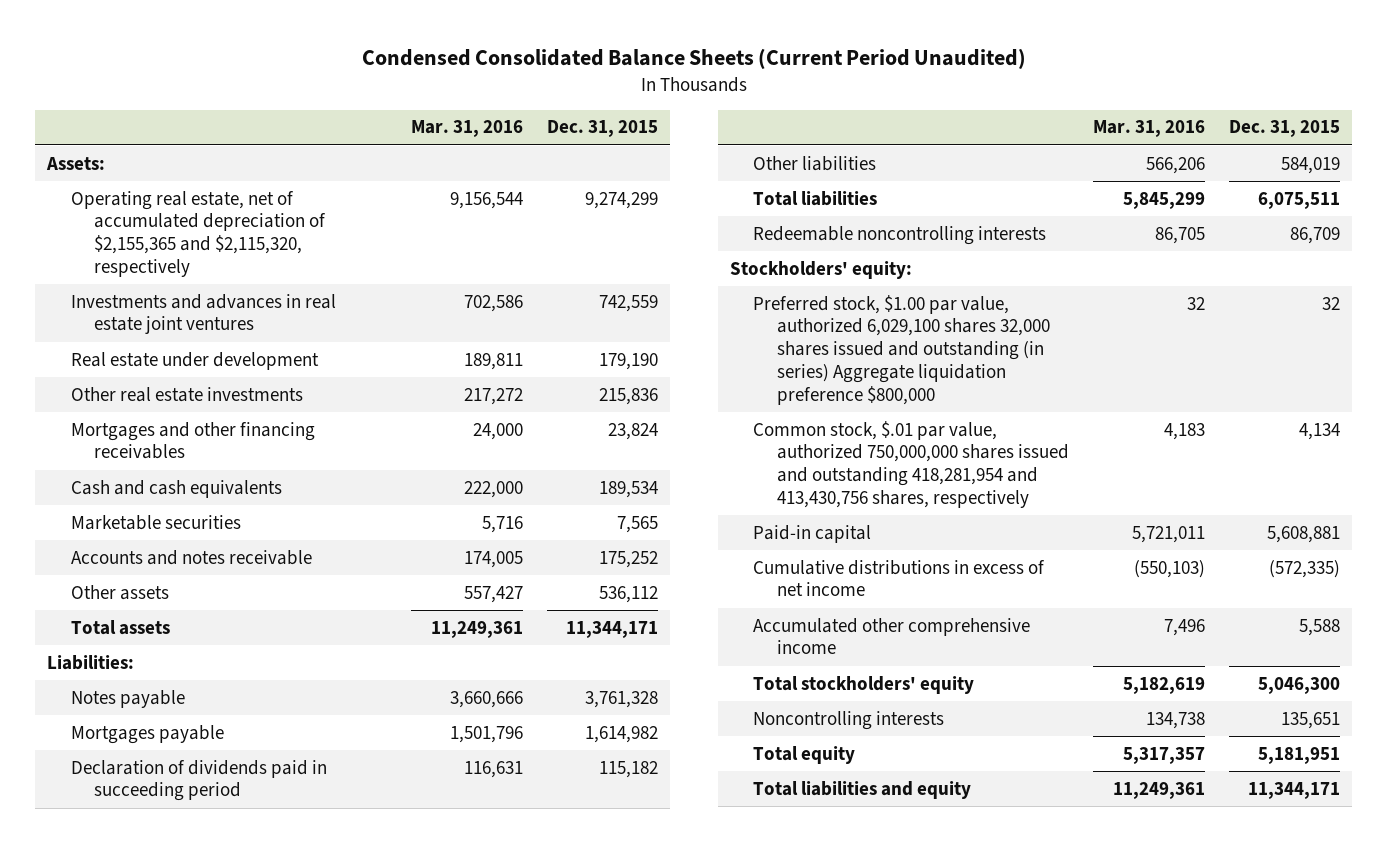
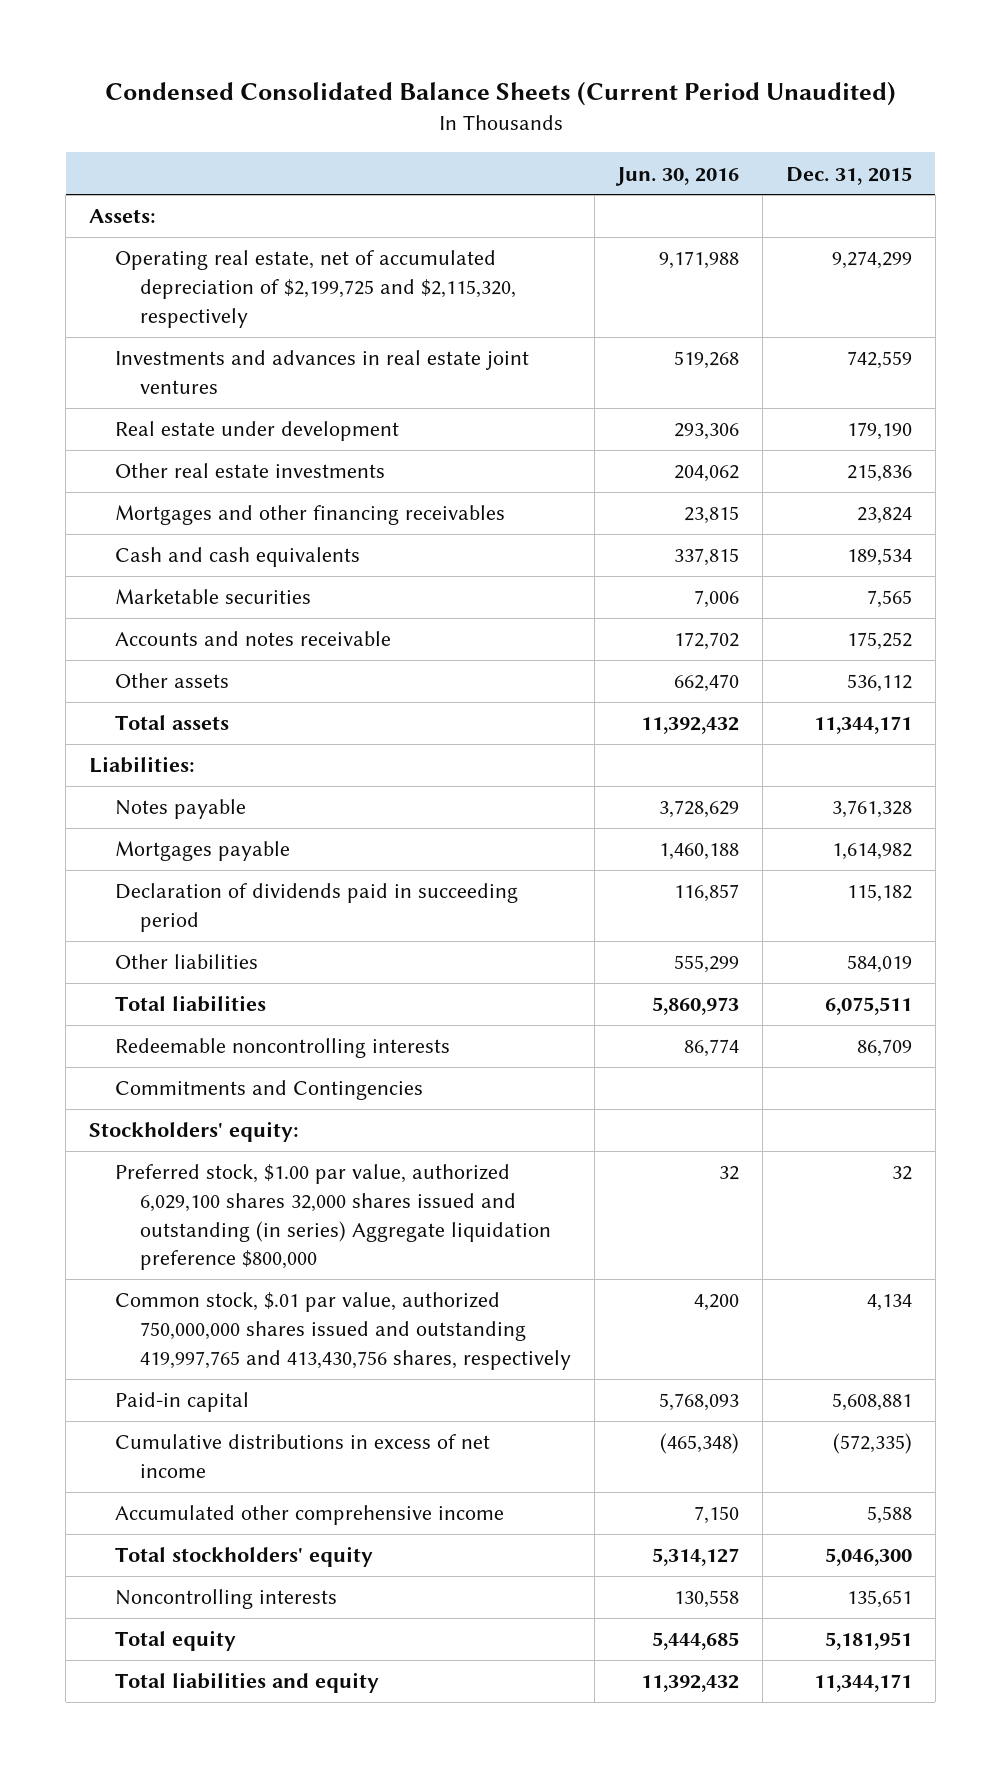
[410,120,523,138] Mar. 31, 2016 -> none
none -> [615,166,740,186] Jun. 30, 2016
[70,190,327,277] Operating real estate, net of accumulated depreciation of $2,155,365 and $2,115,320, respectively -> [114,250,517,328] Operating real estate, net of accumulated depreciation of $2,199,725 and $2,115,320, respectively
none -> [114,1080,423,1101] Commitments and Contingencies
[753,420,1069,508] Common stock, $.01 par value, authorized 750,000,000 shares issued and outstanding 418,281,954 and 413,430,756 shares, respectively -> [114,1292,572,1370] Common stock, $.01 par value, authorized 750,000,000 shares issued and outstanding 419,997,765 and 413,430,756 shares, respectively

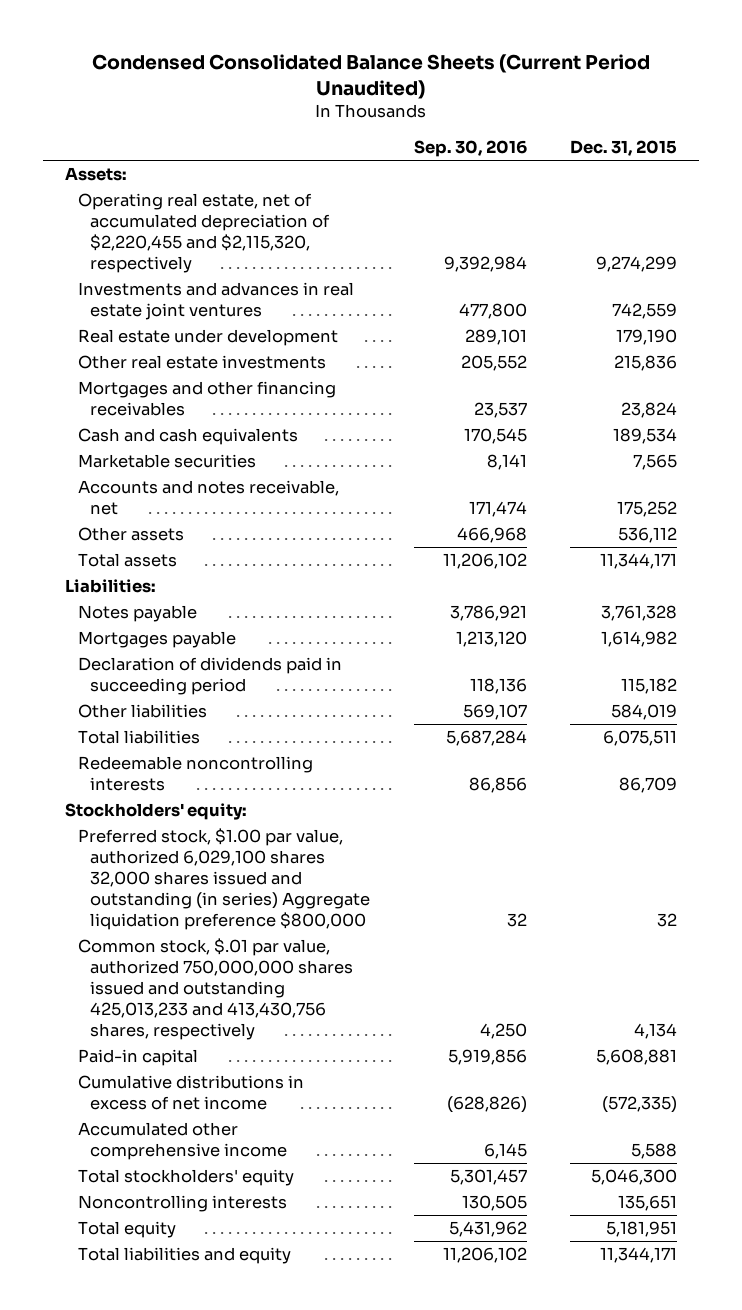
[615,166,740,186] Jun. 30, 2016 -> none
none -> [413,140,527,158] Sep. 30, 2016
[114,250,517,328] Operating real estate, net of accumulated depreciation of $2,199,725 and $2,115,320, respectively -> [77,193,331,274] Operating real estate, net of accumulated depreciation of $2,220,455 and $2,115,320, respectively
[114,631,391,647] Accounts and notes receivable -> [77,480,339,516] Accounts and notes receivable, net
[114,1080,423,1101] Commitments and Contingencies -> none
[114,1292,572,1370] Common stock, $.01 par value, authorized 750,000,000 shares issued and outstanding 419,997,765 and 413,430,756 shares, respectively -> [77,938,354,1041] Common stock, $.01 par value, authorized 750,000,000 shares issued and outstanding 425,013,233 and 413,430,756 shares, respectively

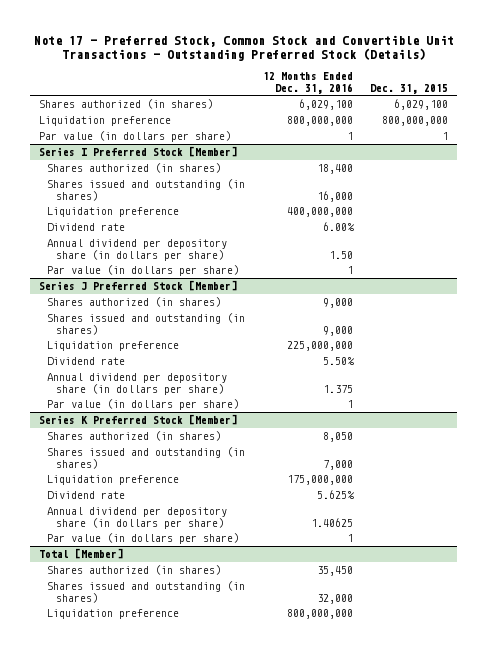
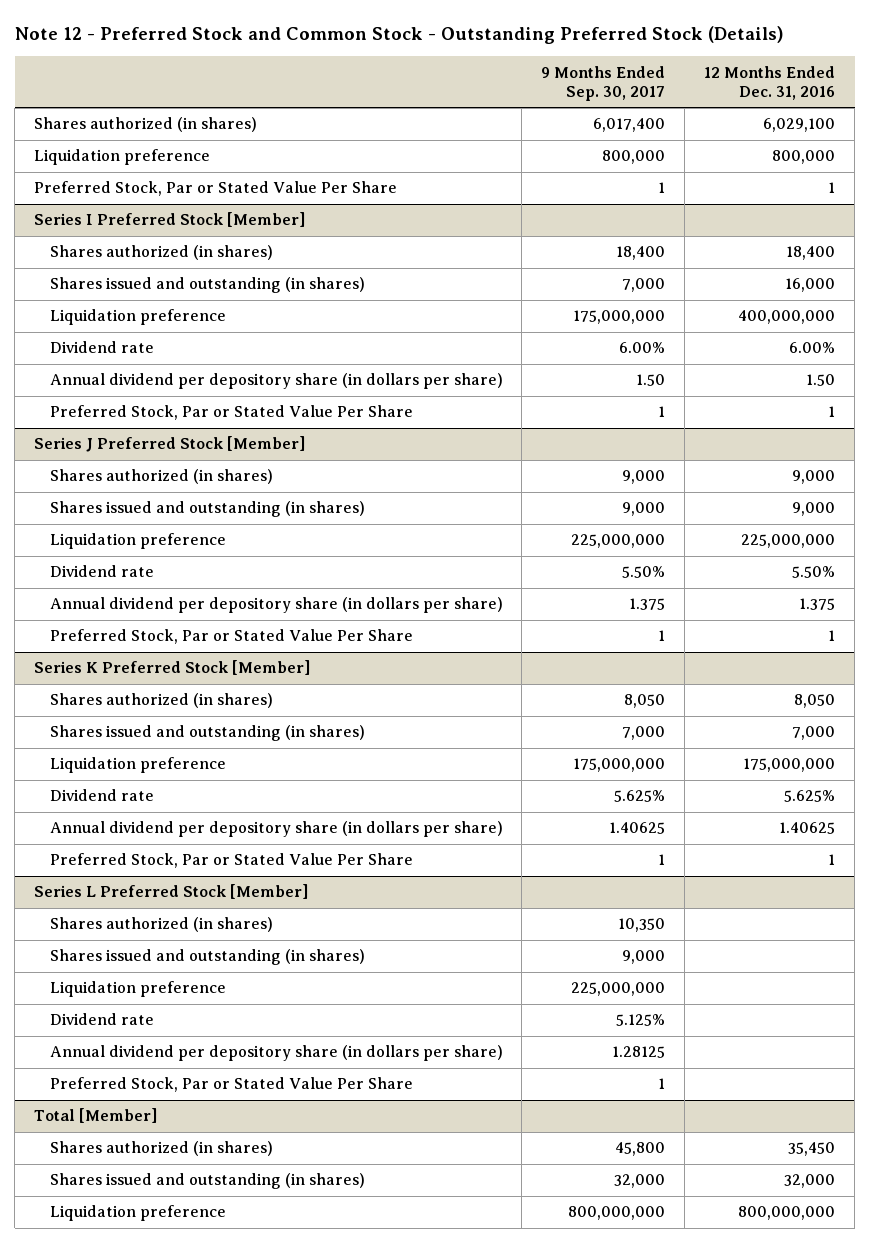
[33,34,454,61] Note 17 - Preferred Stock, Common Stock and Convertible Unit Transactions - Outstanding Preferred Stock (Details) -> [14,25,784,44] Note 12 - Preferred Stock and Common Stock - Outstanding Preferred Stock (Details)
[370,83,449,94] Dec. 31, 2015 -> none
none -> [541,65,666,101] 9 Months Ended Sep. 30, 2017
[286,116,353,127] 800,000,000 -> [772,150,836,165] 800,000
[39,131,232,143] Par value (in dollars per share) -> [33,181,397,197] Preferred Stock, Par or Stated Value Per Share
[47,265,240,277] Par value (in dollars per share) -> [49,405,413,421] Preferred Stock, Par or Stated Value Per Share
[47,399,240,411] Par value (in dollars per share) -> [49,629,413,645] Preferred Stock, Par or Stated Value Per Share
[47,533,240,545] Par value (in dollars per share) -> [49,853,413,869] Preferred Stock, Par or Stated Value Per Share
none -> [33,884,308,900] Series L Preferred Stock [Member]
none -> [49,917,273,933] Shares authorized (in shares)
none -> [49,949,365,966] Shares issued and outstanding (in shares)
none -> [49,981,226,998] Liquidation preference
none -> [49,1013,154,1026] Dividend rate
none -> [49,1045,503,1062] Annual dividend per depository share (in dollars per share)
none -> [49,1077,413,1093] Preferred Stock, Par or Stated Value Per Share

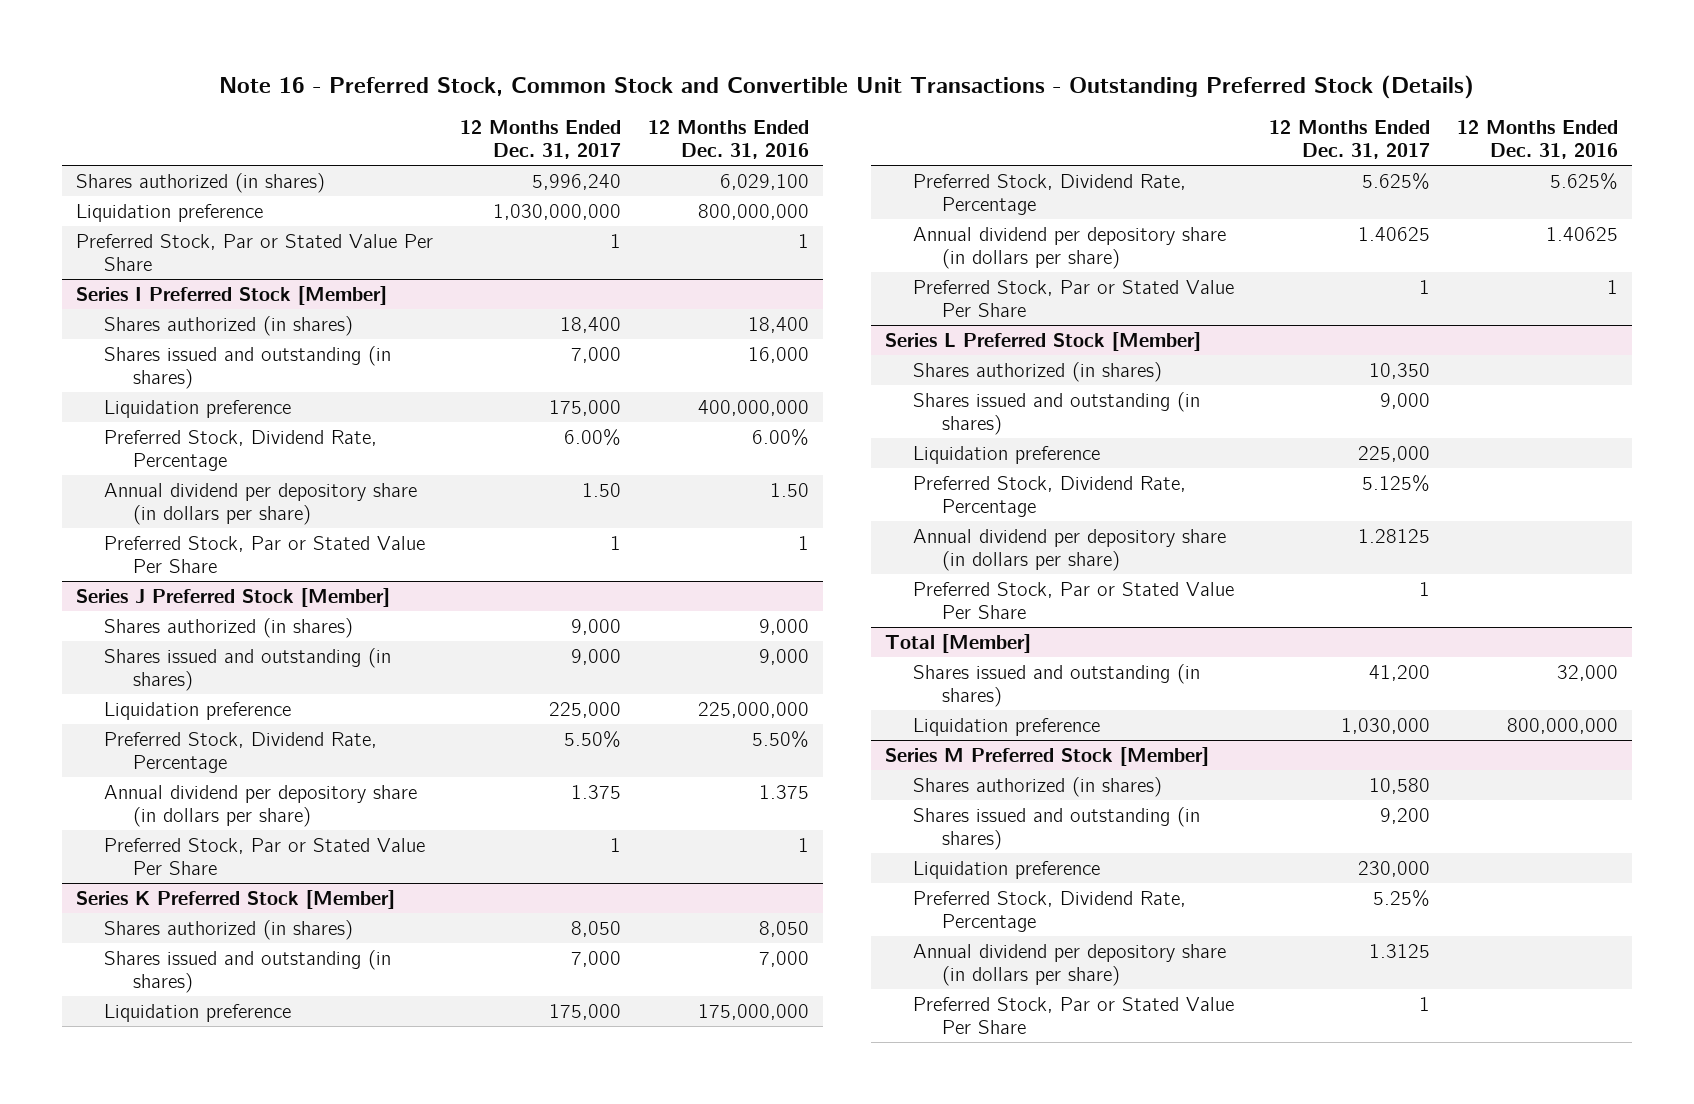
[14,25,784,44] Note 12 - Preferred Stock and Common Stock - Outstanding Preferred Stock (Details) -> [218,74,1474,99] Note 16 - Preferred Stock, Common Stock and Convertible Unit Transactions - Outstanding Preferred Stock (Details)
[541,65,666,101] 9 Months Ended Sep. 30, 2017 -> none
none -> [459,119,621,160] 12 Months Ended Dec. 31, 2017
[772,150,836,165] 800,000 -> [697,203,809,220] 800,000,000
[49,341,154,354] Dividend rate -> [104,429,378,472] Preferred Stock, Dividend Rate, Percentage
[49,565,154,578] Dividend rate -> [104,731,378,774] Preferred Stock, Dividend Rate, Percentage
[49,789,154,802] Dividend rate -> [913,173,1187,216] Preferred Stock, Dividend Rate, Percentage
[49,1013,154,1026] Dividend rate -> [913,475,1187,518] Preferred Stock, Dividend Rate, Percentage
[49,1141,273,1157] Shares authorized (in shares) -> none
none -> [884,746,1209,766] Series M Preferred Stock [Member]
none -> [913,776,1163,797] Shares authorized (in shares)
none -> [913,806,1201,851] Shares issued and outstanding (in shares)
none -> [913,860,1101,879] Liquidation preference
none -> [913,890,1187,933] Preferred Stock, Dividend Rate, Percentage
none -> [913,943,1227,987] Annual dividend per depository share (in dollars per share)
none -> [913,996,1235,1035] Preferred Stock, Par or Stated Value Per Share

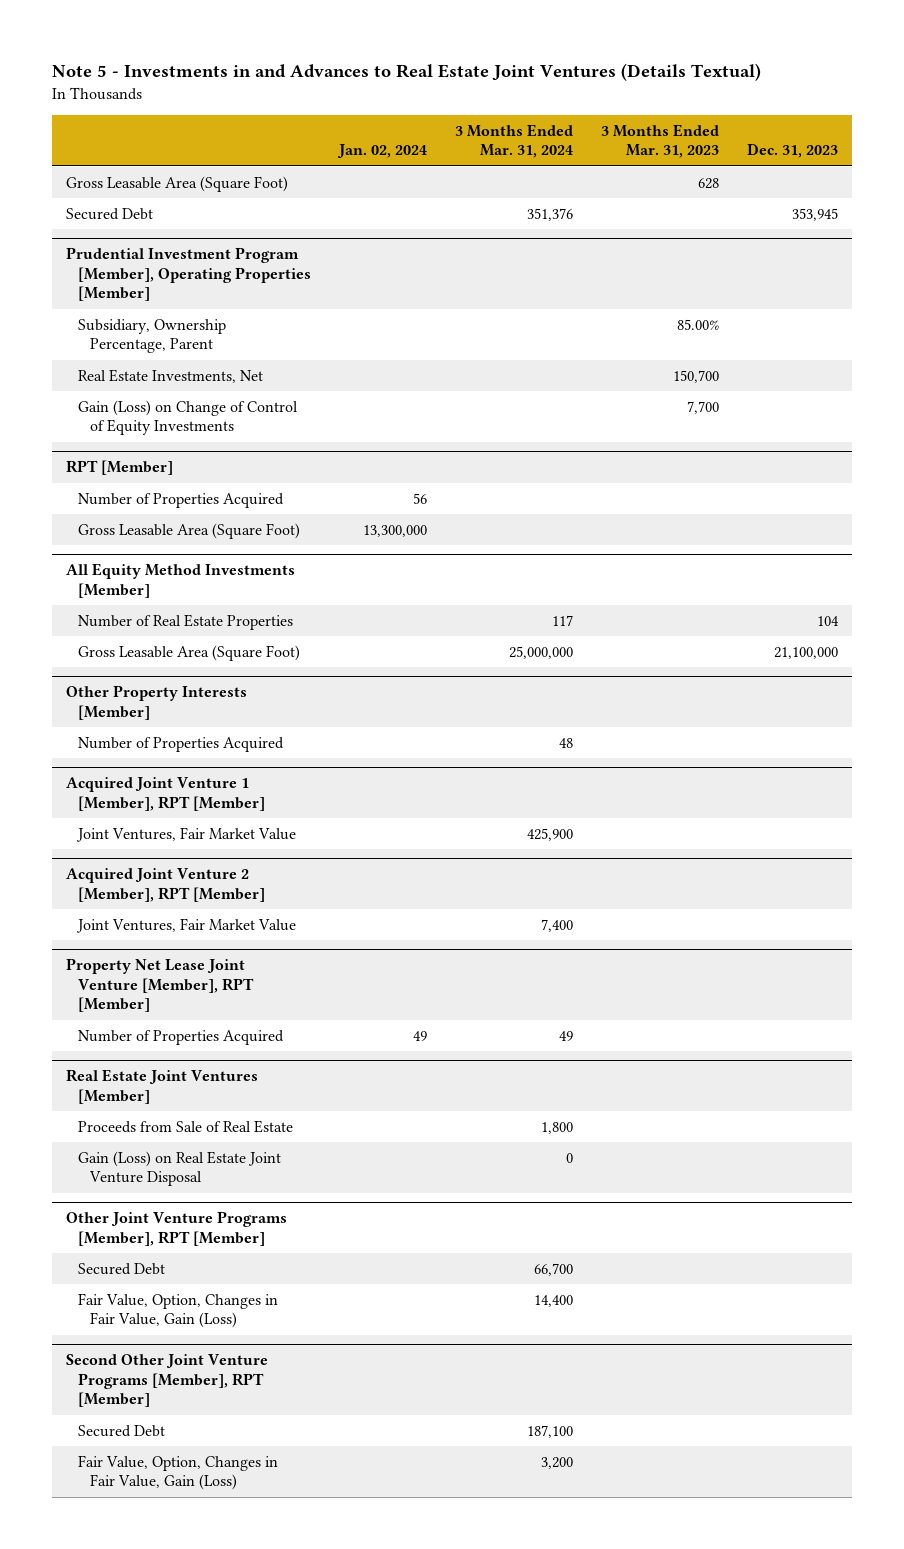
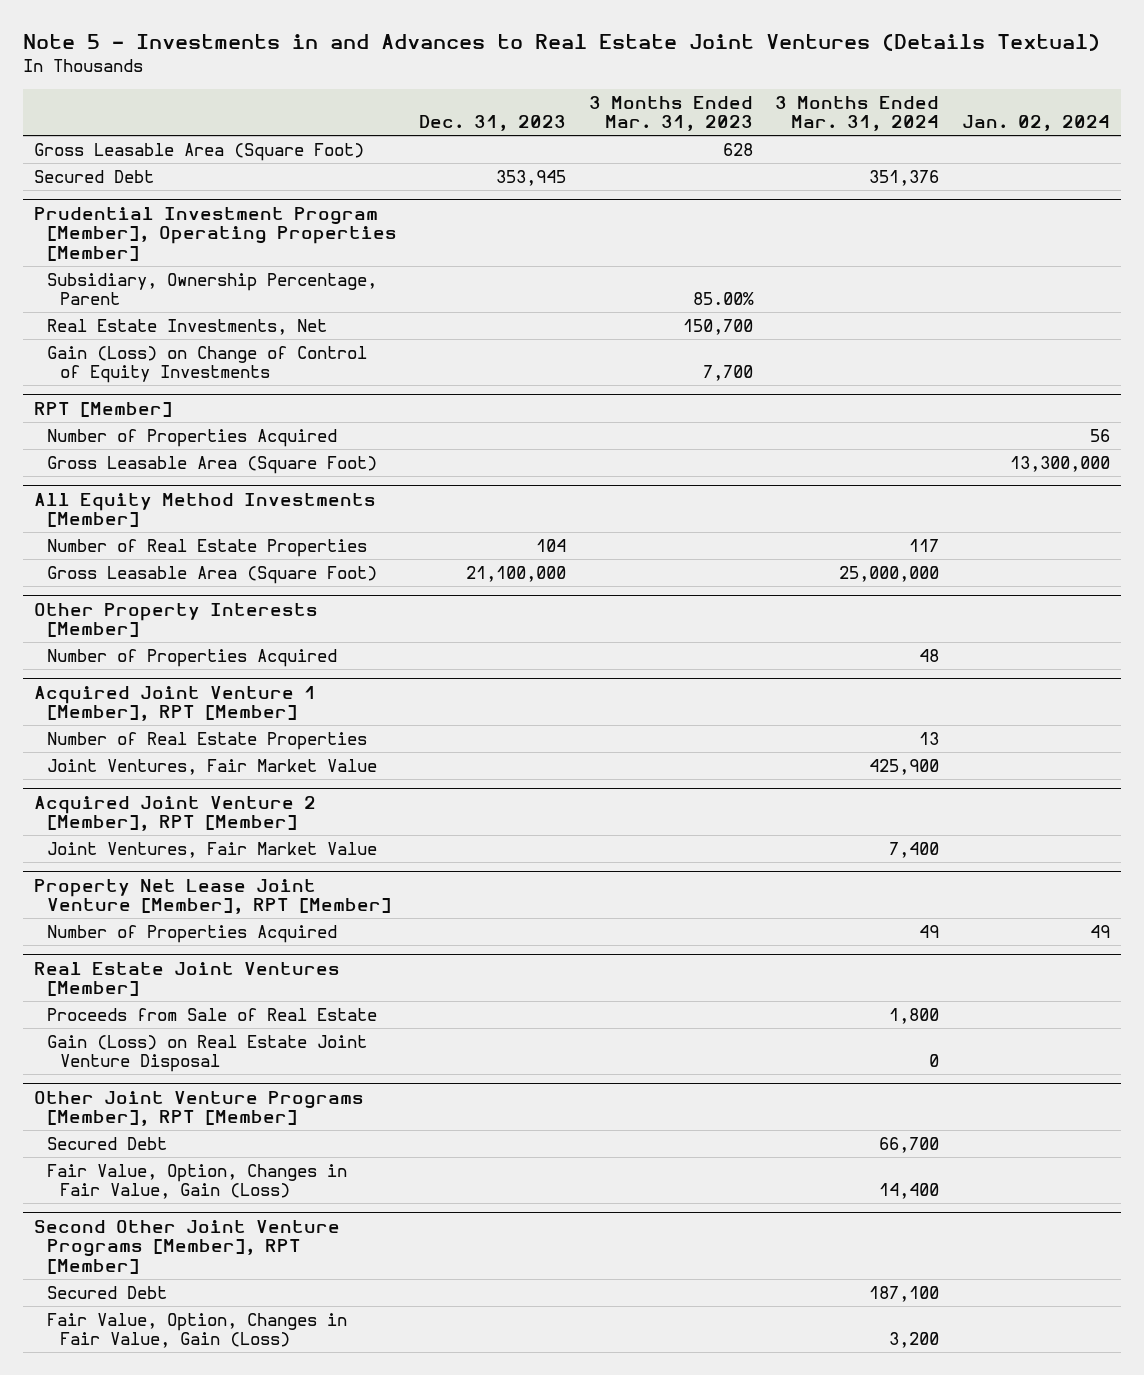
none -> [46,731,367,750] Number of Real Estate Properties

